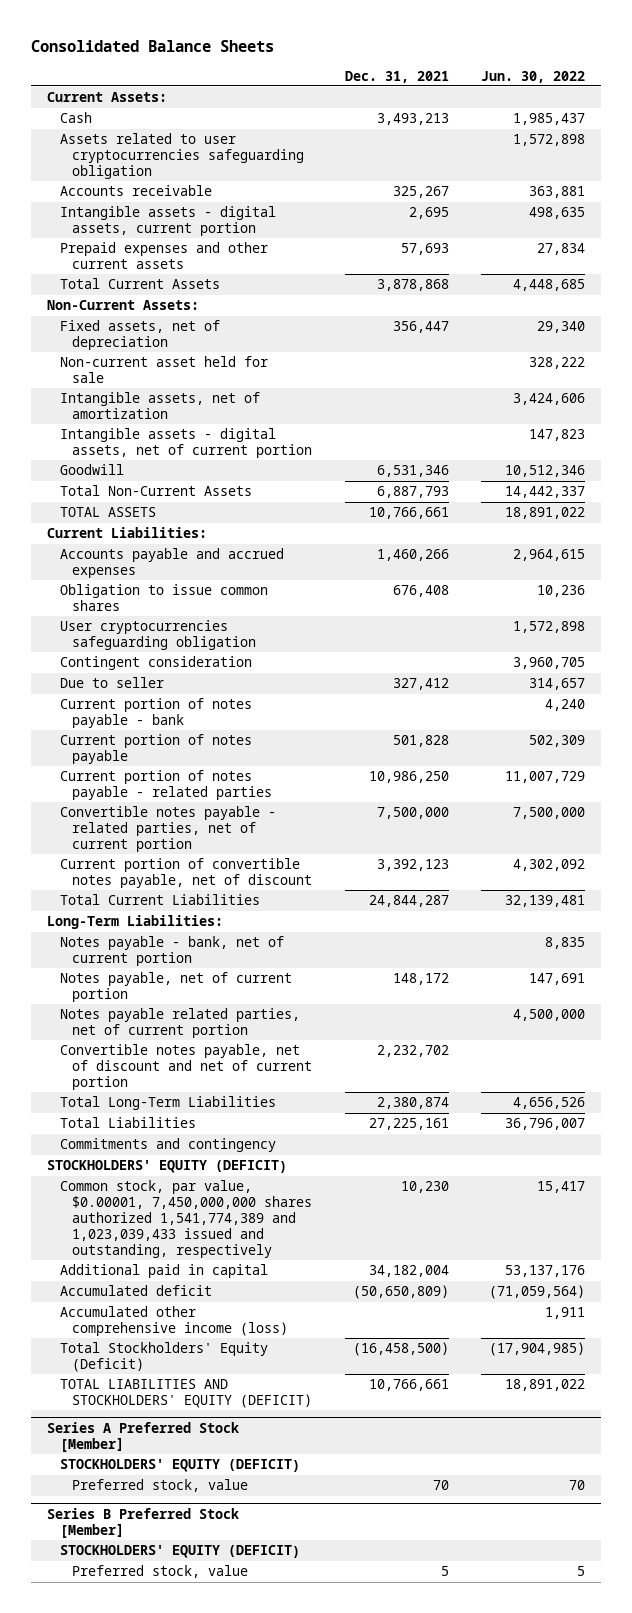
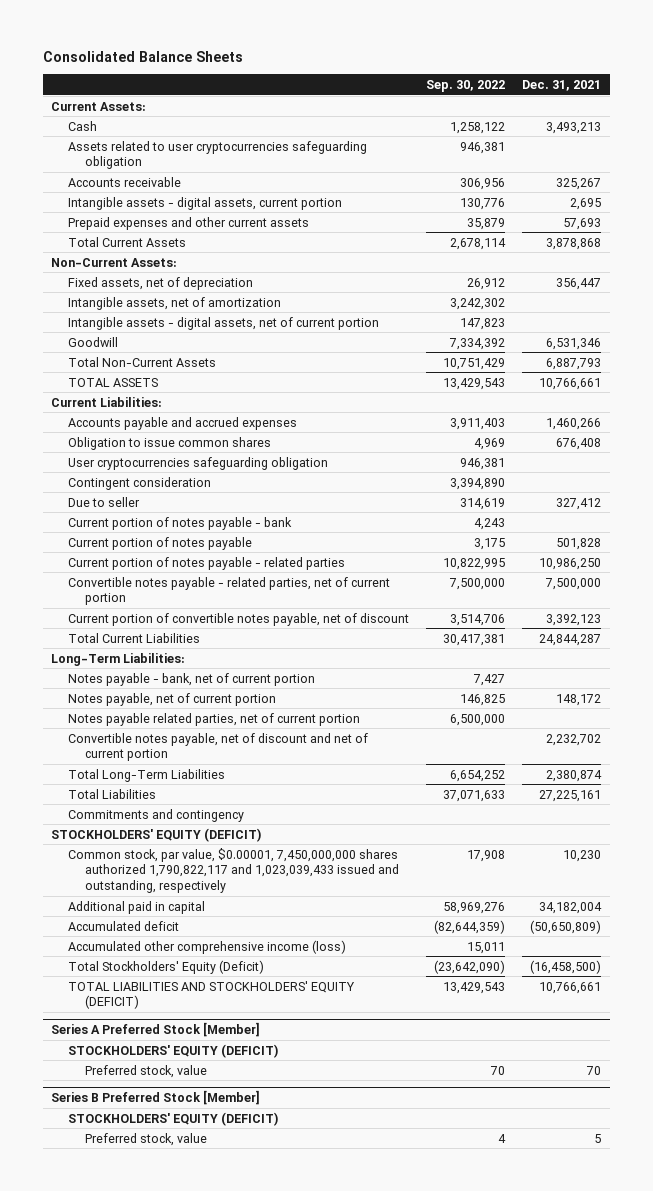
[481,70,586,83] Jun. 30, 2022 -> none
none -> [426,79,506,92] Sep. 30, 2022
[59,356,268,384] Non-current asset held for sale -> none
[59,1180,313,1258] Common stock, par value, $0.00001, 7,450,000,000 shares authorized 1,541,774,389 and 1,023,039,433 issued and outstanding, respectively -> [68,847,400,893] Common stock, par value, $0.00001, 7,450,000,000 shares authorized 1,790,822,117 and 1,023,039,433 issued and outstanding, respectively

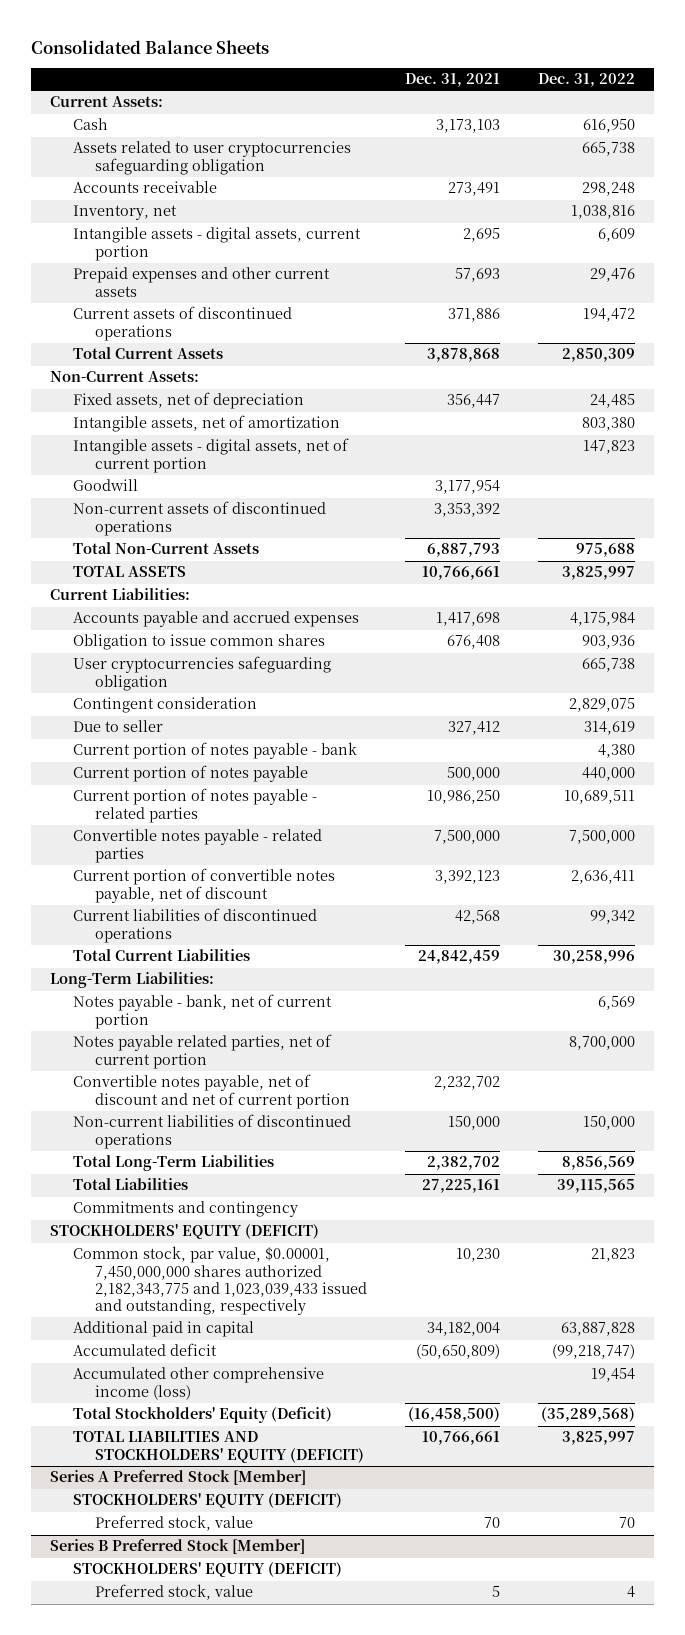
[426,79,506,92] Sep. 30, 2022 -> none
none -> [538,73,636,88] Dec. 31, 2022
[546,121,602,134] 3,493,213 -> [436,119,501,134] 3,173,103
[556,177,602,190] 325,267 -> [448,182,501,197] 273,491
none -> [72,205,177,221] Inventory, net
none -> [72,306,292,341] Current assets of discontinued operations
[546,337,602,350] 6,531,346 -> [435,480,501,495] 3,177,954
none -> [72,501,326,536] Non-current assets of discontinued operations
[546,417,602,430] 1,460,266 -> [436,612,501,627] 1,417,698
[556,537,602,550] 501,828 -> [447,767,501,782] 500,000
[68,576,391,606] Convertible notes payable - related parties, net of current portion -> [72,829,322,863] Convertible notes payable - related parties
none -> [72,908,317,943] Current liabilities of discontinued operations
[539,633,602,646] 24,844,287 -> [418,950,501,965] 24,842,459
[68,692,277,706] Notes payable, net of current portion -> none
none -> [72,1114,351,1149] Non-current liabilities of discontinued operations
[546,769,603,782] 2,380,874 -> [427,1156,501,1171] 2,382,702
[68,847,400,893] Common stock, par value, $0.00001, 7,450,000,000 shares authorized 1,790,822,117 and 1,023,039,433 issued and outstanding, respectively -> [72,1246,368,1315] Common stock, par value, $0.00001, 7,450,000,000 shares authorized 2,182,343,775 and 1,023,039,433 issued and outstanding, respectively

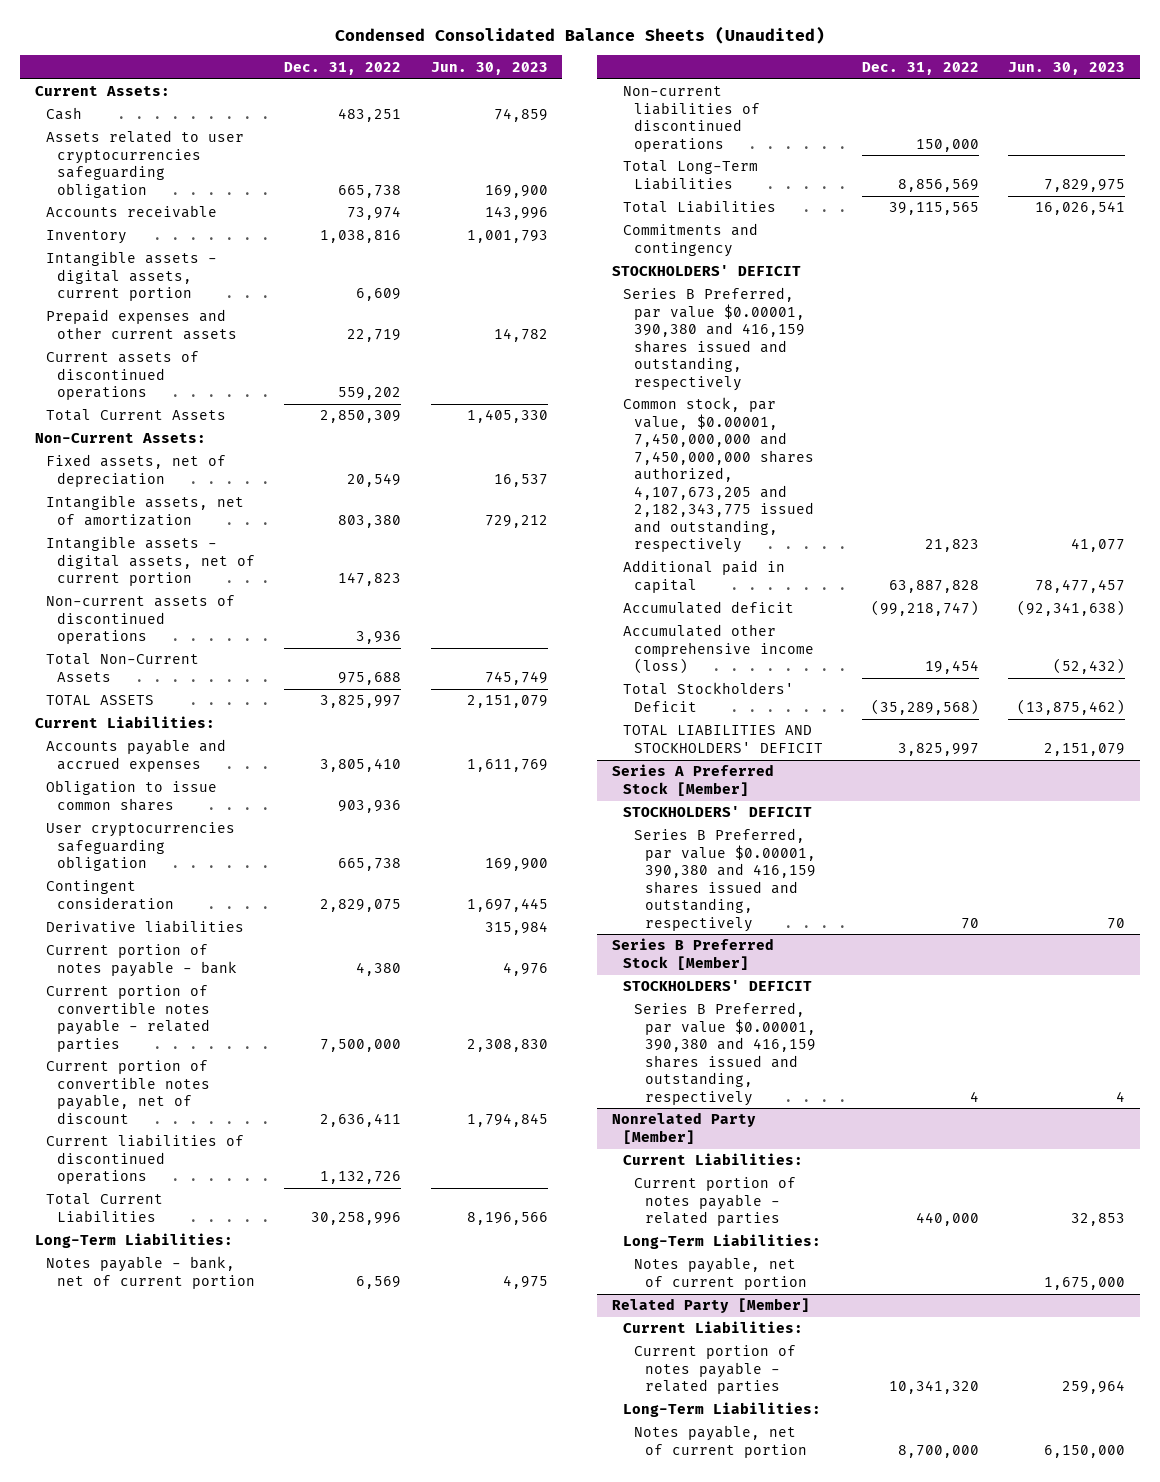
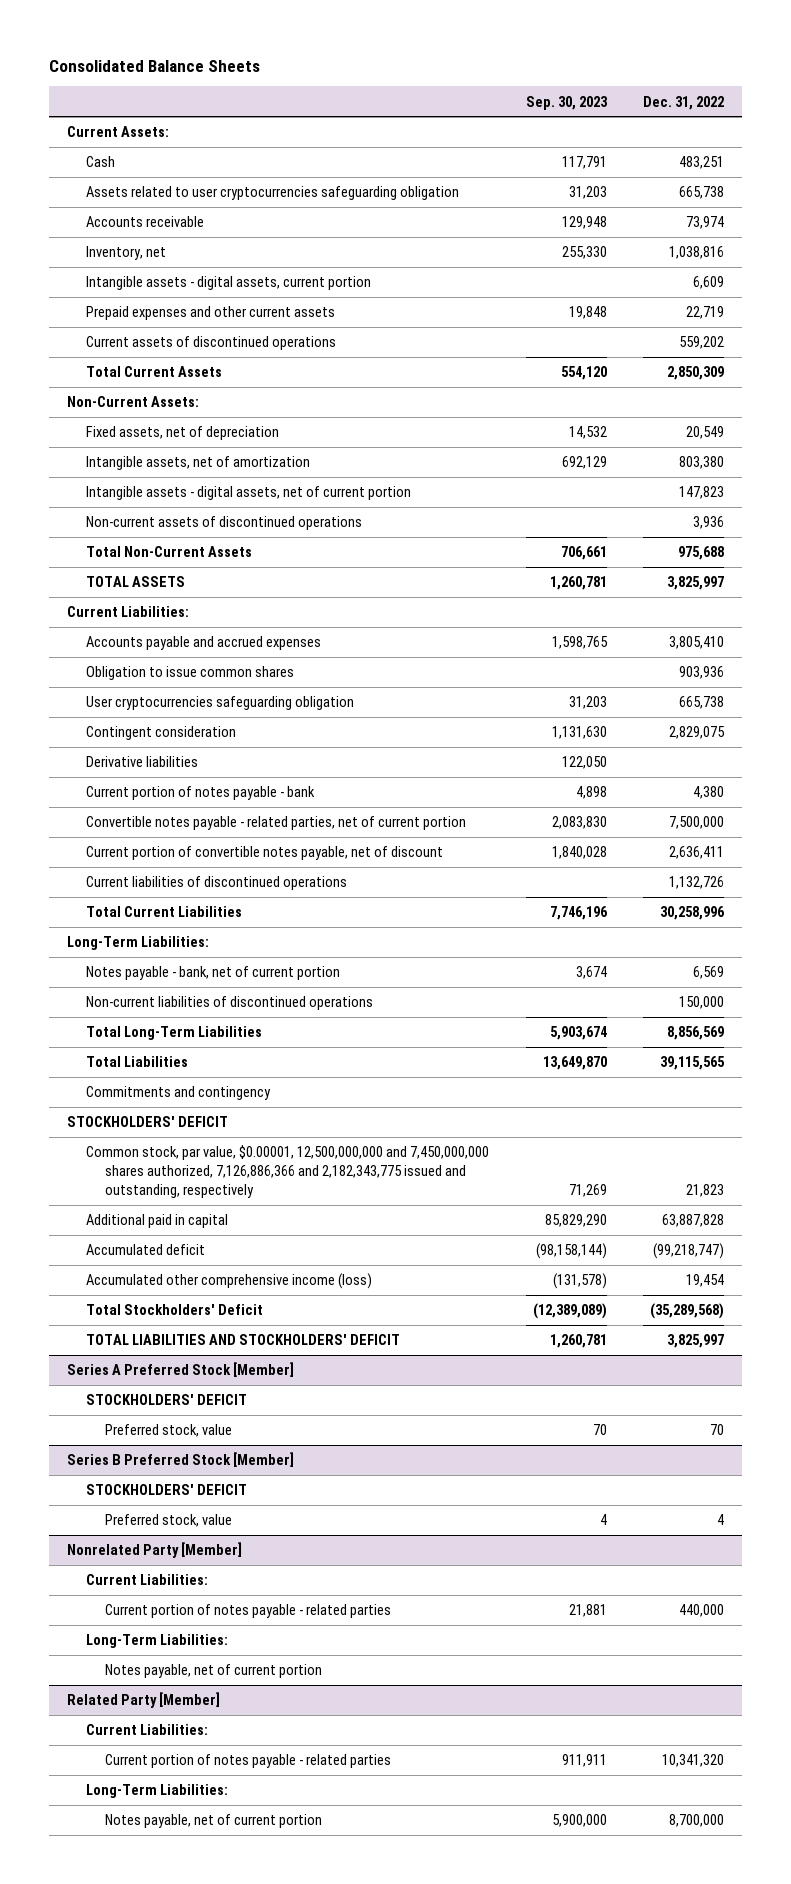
[334,26,825,45] Condensed Consolidated Balance Sheets (Unaudited) -> [49,59,261,72] Consolidated Balance Sheets
[430,61,548,75] Jun. 30, 2023 -> none
none -> [525,95,608,110] Sep. 30, 2023
[45,230,127,245] Inventory -> [86,246,167,261] Inventory, net
[45,985,210,1052] Current portion of convertible notes payable - related parties -> [86,816,467,831] Convertible notes payable - related parties, net of current portion
[623,287,806,391] Series B Preferred, par value $0.00001, 390,380 and 416,159 shares issued and outstanding, respectively -> none
[623,397,815,553] Common stock, par value, $0.00001, 7,450,000,000 and 7,450,000,000 shares authorized, 4,107,673,205 and 2,182,343,775 issued and outstanding, respectively -> [86,1145,490,1198] Common stock, par value, $0.00001, 12,500,000,000 and 7,450,000,000 shares authorized, 7,126,886,366 and 2,182,343,775 issued and outstanding, respectively
[634,828,817,932] Series B Preferred, par value $0.00001, 390,380 and 416,159 shares issued and outstanding, respectively -> [105,1424,233,1438] Preferred stock, value
[634,1002,817,1106] Series B Preferred, par value $0.00001, 390,380 and 416,159 shares issued and outstanding, respectively -> [105,1514,233,1528] Preferred stock, value

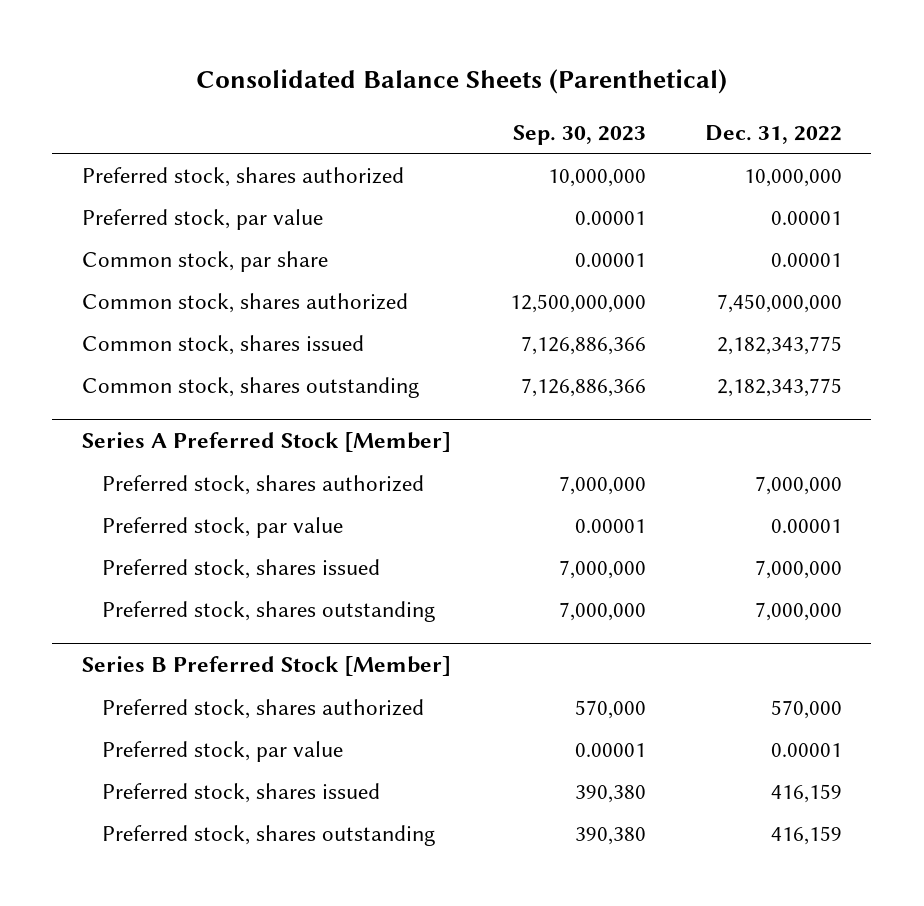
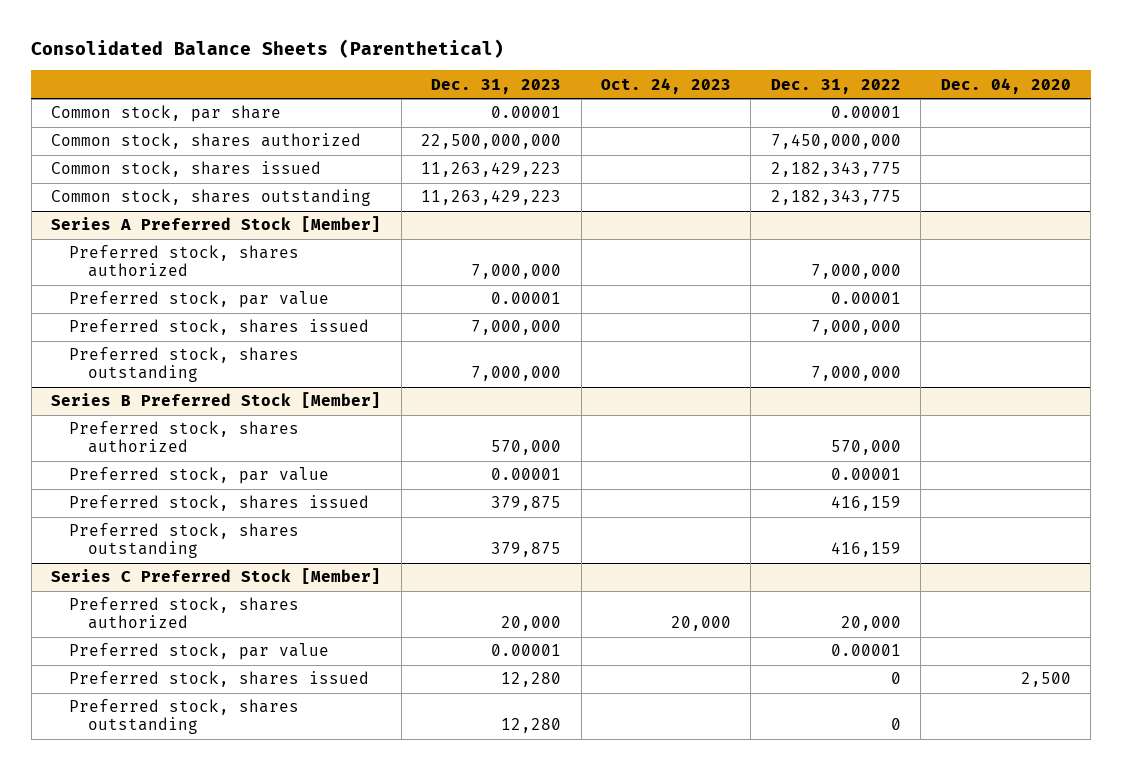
[512,124,646,145] Sep. 30, 2023 -> none
none -> [431,78,562,94] Dec. 31, 2023
none -> [600,77,731,94] Oct. 24, 2023
none -> [940,77,1071,94] Dec. 04, 2020
[81,166,404,187] Preferred stock, shares authorized -> none
[81,208,323,230] Preferred stock, par value -> none
none -> [51,568,382,585] Series C Preferred Stock [Member]
none -> [69,597,300,630] Preferred stock, shares authorized
none -> [69,643,330,661] Preferred stock, par value
none -> [69,671,370,688] Preferred stock, shares issued
none -> [69,699,300,735] Preferred stock, shares outstanding

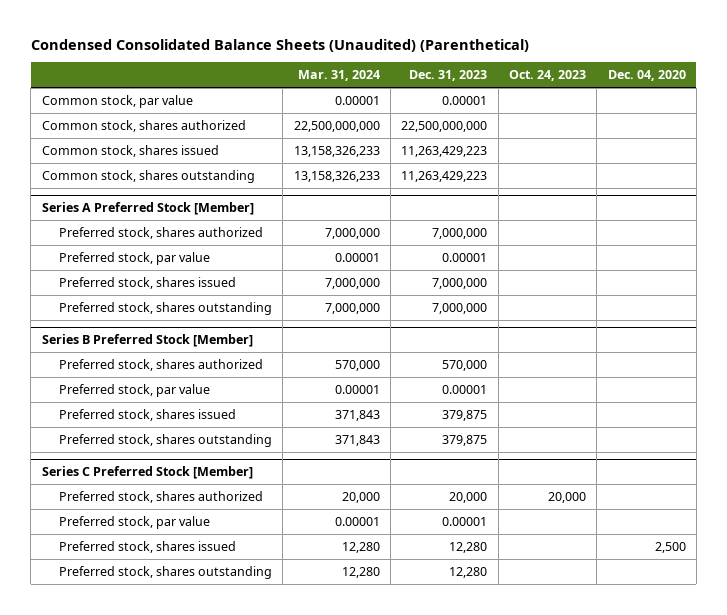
[31,38,505,58] Consolidated Balance Sheets (Parenthetical) -> [30,38,529,52] Condensed Consolidated Balance Sheets (Unaudited) (Parenthetical)
[770,78,901,94] Dec. 31, 2022 -> none
none -> [297,70,380,82] Mar. 31, 2024
[51,105,282,123] Common stock, par share -> [41,94,193,108] Common stock, par value

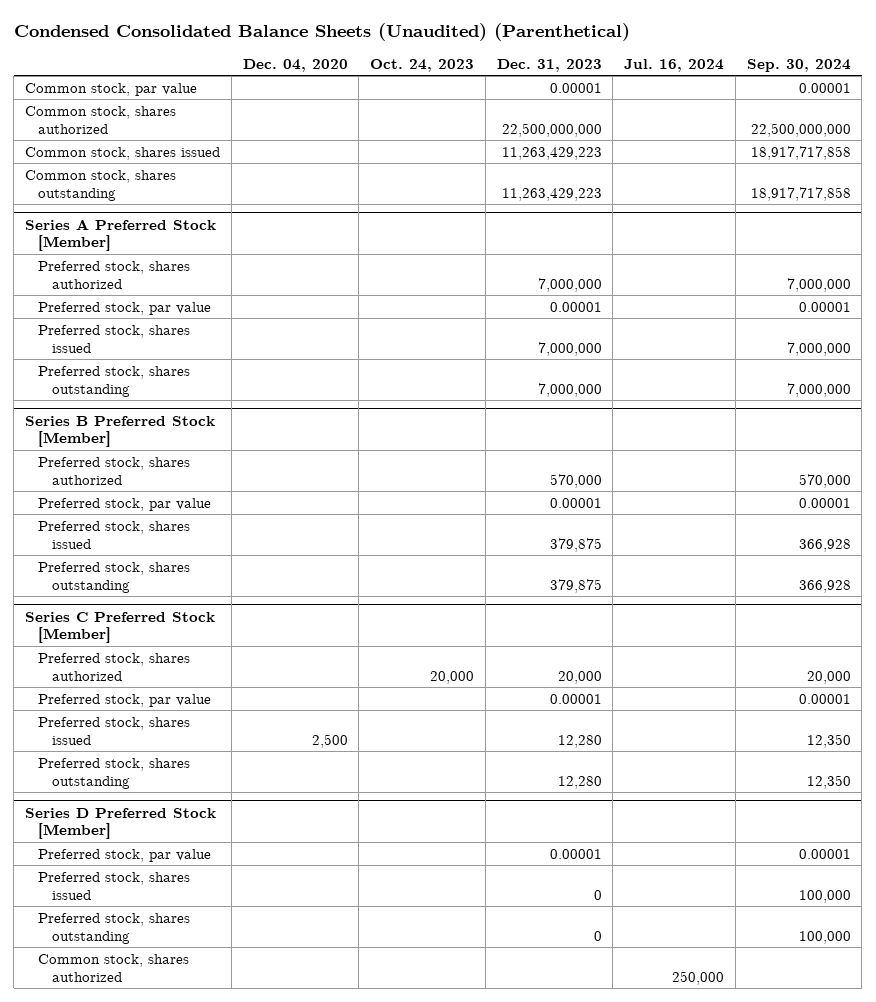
[297,70,380,82] Mar. 31, 2024 -> none
none -> [624,59,725,73] Jul. 16, 2024
none -> [746,59,851,73] Sep. 30, 2024
none -> [25,807,217,840] Series D Preferred Stock [Member]
none -> [38,848,212,862] Preferred stock, par value
none -> [38,871,191,900] Preferred stock, shares issued
none -> [38,912,191,944] Preferred stock, shares outstanding
none -> [38,953,190,982] Common stock, shares authorized

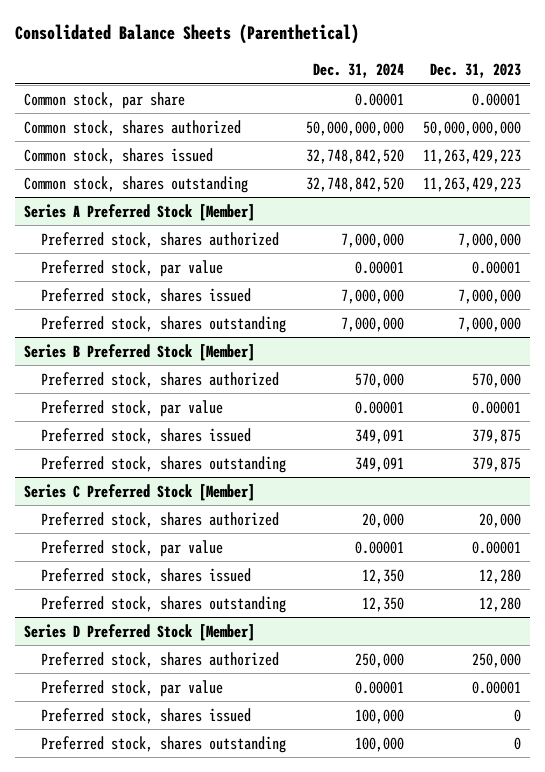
[13,23,630,42] Condensed Consolidated Balance Sheets (Unaudited) (Parenthetical) -> [14,24,359,45] Consolidated Balance Sheets (Parenthetical)
[242,59,348,73] Dec. 04, 2020 -> none
[370,59,475,73] Oct. 24, 2023 -> none
[624,59,725,73] Jul. 16, 2024 -> none
[746,59,851,73] Sep. 30, 2024 -> none
none -> [312,62,404,78] Dec. 31, 2024
[25,82,198,96] Common stock, par value -> [24,91,186,109] Common stock, par share
[501,122,602,137] 22,500,000,000 -> [422,120,521,136] 50,000,000,000
none -> [41,651,280,668] Preferred stock, shares authorized
[38,953,190,982] Common stock, shares authorized -> none

